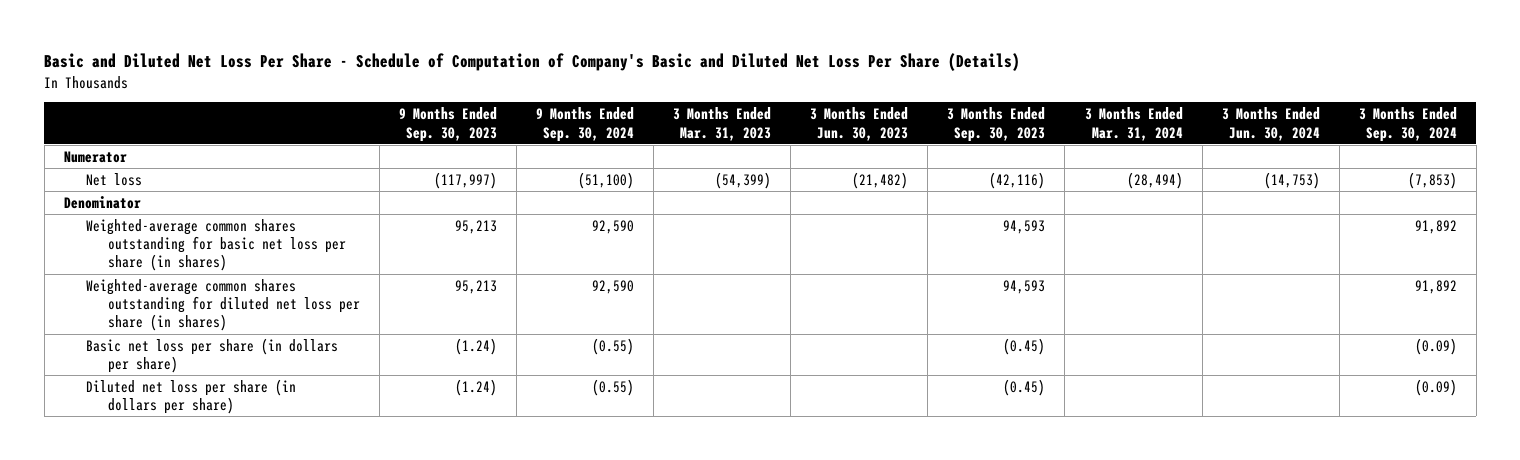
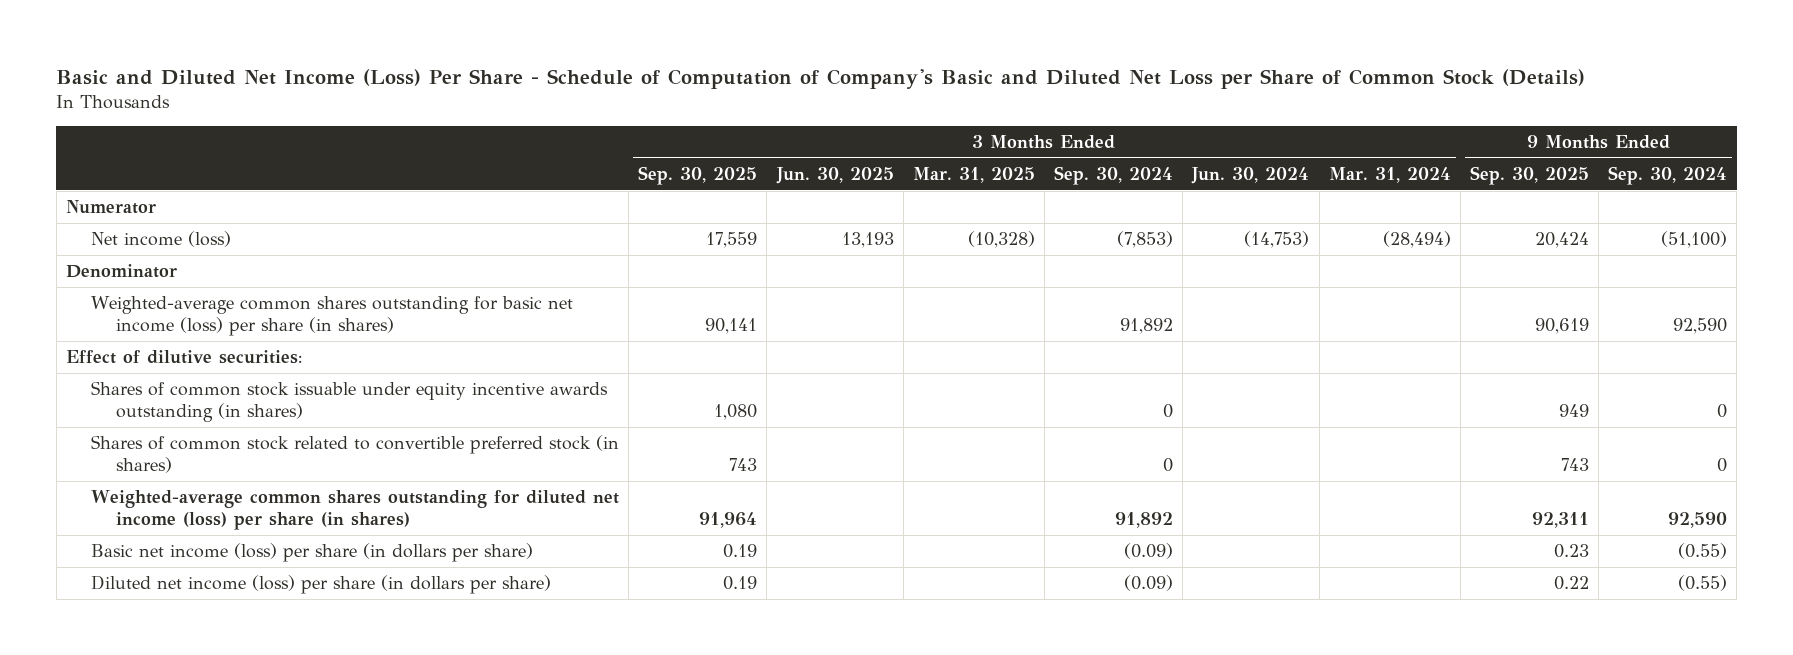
[44,53,1021,72] Basic and Diluted Net Loss Per Share - Schedule of Computation of Company's Basic and Diluted Net Loss Per Share (Details) -> [56,69,1586,90] Basic and Diluted Net Income (Loss) Per Share - Schedule of Computation of Company's Basic and Diluted Net Loss per Share of Common Stock (Details)
[398,107,497,142] 9 Months Ended Sep. 30, 2023 -> none
[673,107,772,141] 3 Months Ended Mar. 31, 2023 -> none
[810,107,909,141] 3 Months Ended Jun. 30, 2023 -> none
[947,107,1046,142] 3 Months Ended Sep. 30, 2023 -> none
none -> [638,165,758,185] Sep. 30, 2025
none -> [775,166,894,184] Jun. 30, 2025
none -> [912,166,1035,183] Mar. 31, 2025
none -> [1470,165,1590,185] Sep. 30, 2025
[85,172,142,186] Net loss -> [90,231,231,248] Net income (loss)
[85,218,346,272] Weighted-average common shares outstanding for basic net loss per share (in shares) -> [90,296,573,336] Weighted-average common shares outstanding for basic net income (loss) per share (in shares)
none -> [66,350,303,365] Effect of dilutive securities:
none -> [90,381,608,422] Shares of common stock issuable under equity incentive awards outstanding (in shares)
none -> [90,435,619,473] Shares of common stock related to convertible preferred stock (in shares)
[85,278,360,332] Weighted-average common shares outstanding for diluted net loss per share (in shares) -> [90,490,619,530] Weighted-average common shares outstanding for diluted net income (loss) per share (in shares)
[85,337,338,374] Basic net loss per share (in dollars per share) -> [90,543,533,563] Basic net income (loss) per share (in dollars per share)
[85,378,296,415] Diluted net loss per share (in dollars per share) -> [90,575,551,595] Diluted net income (loss) per share (in dollars per share)

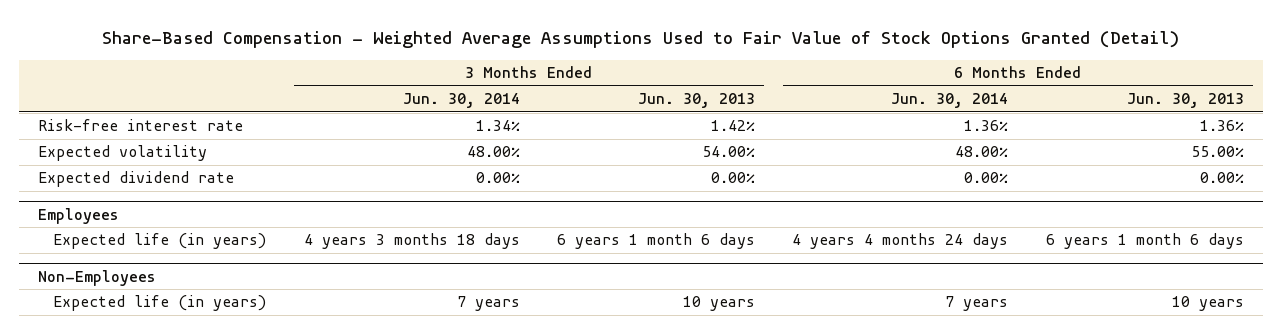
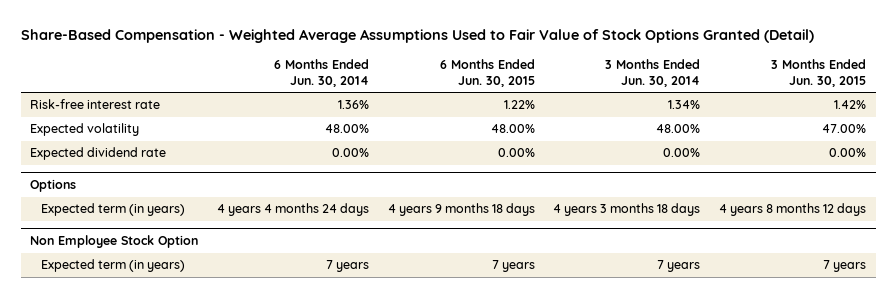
[637,93,755,109] Jun. 30, 2013 -> none
[1126,93,1244,109] Jun. 30, 2013 -> none
none -> [439,59,535,87] 6 Months Ended Jun. 30, 2015
none -> [771,59,867,87] 3 Months Ended Jun. 30, 2015
[38,207,120,224] Employees -> none
[38,269,157,286] Non-Employees -> none
none -> [29,179,76,193] Options
[53,233,267,250] Expected life (in years) -> [41,203,186,217] Expected term (in years)
none -> [29,235,198,249] Non Employee Stock Option
[53,295,267,312] Expected life (in years) -> [41,259,186,273] Expected term (in years)

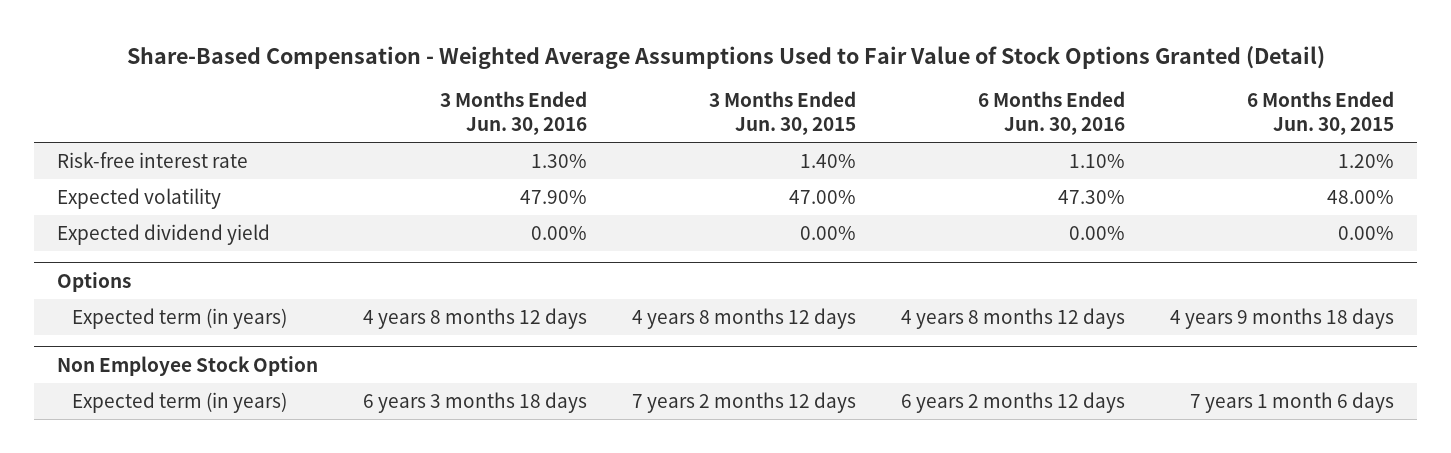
[273,59,369,87] 6 Months Ended Jun. 30, 2014 -> none
[605,59,701,87] 3 Months Ended Jun. 30, 2014 -> none
none -> [439,91,587,135] 3 Months Ended Jun. 30, 2016
none -> [978,91,1126,135] 6 Months Ended Jun. 30, 2016
[503,100,535,110] 1.22% -> [1338,154,1395,169] 1.20%
[834,100,867,110] 1.42% -> [800,154,857,169] 1.40%
[29,147,166,161] Expected dividend rate -> [56,224,270,246] Expected dividend yield
[491,260,535,273] 7 years -> [1190,392,1395,414] 7 years 1 month 6 days
[823,260,867,273] 7 years -> [632,392,857,414] 7 years 2 months 12 days

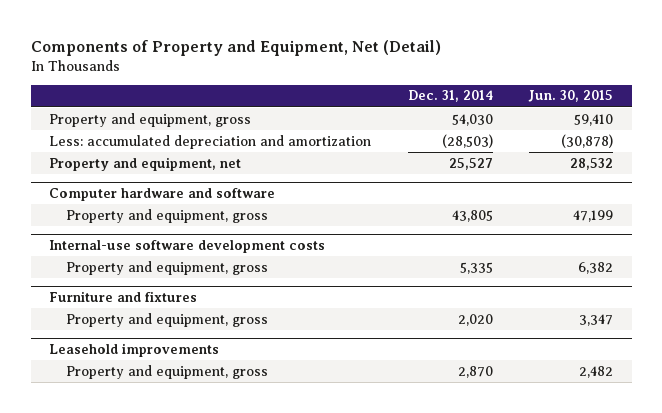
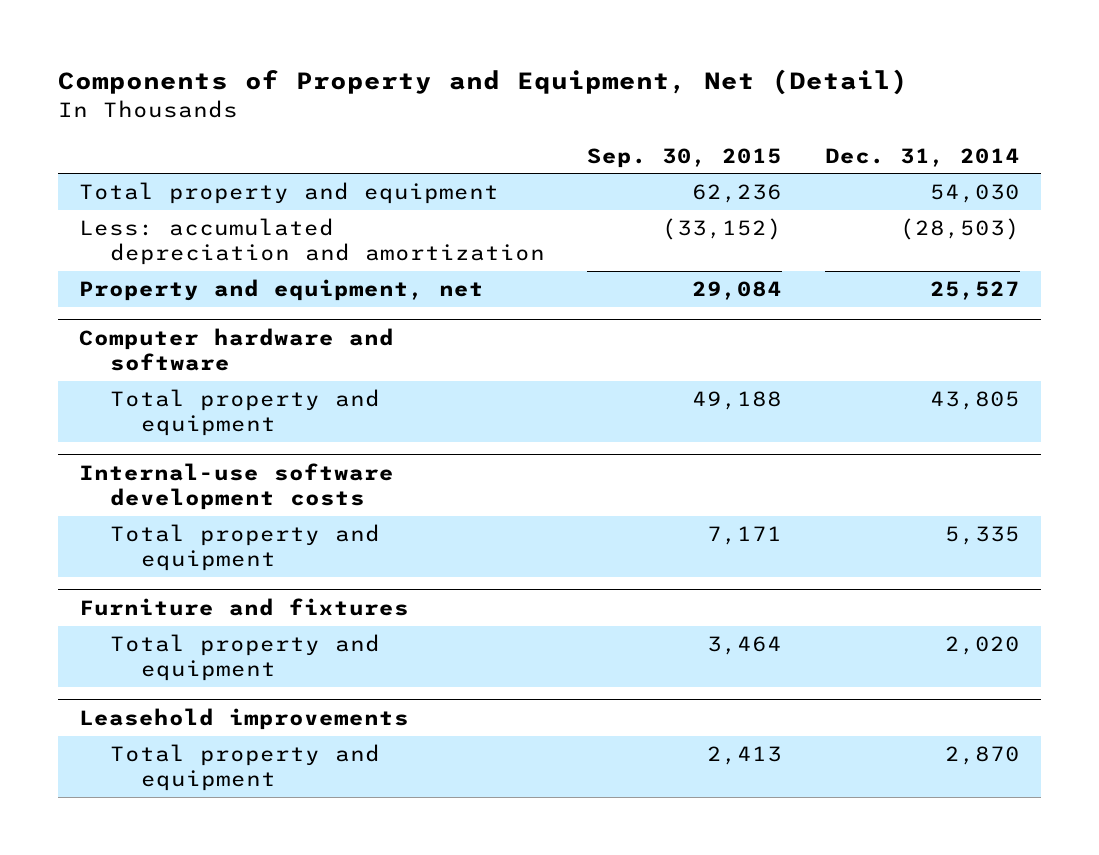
[528,90,614,103] Jun. 30, 2015 -> none
none -> [587,147,783,168] Sep. 30, 2015
[49,112,252,127] Property and equipment, gross -> [78,182,499,205] Total property and equipment
[66,208,269,223] Property and equipment, gross -> [109,389,380,437] Total property and equipment
[66,260,269,275] Property and equipment, gross -> [109,524,380,572] Total property and equipment
[66,312,269,327] Property and equipment, gross -> [109,634,380,682] Total property and equipment
[66,364,269,379] Property and equipment, gross -> [109,744,380,792] Total property and equipment

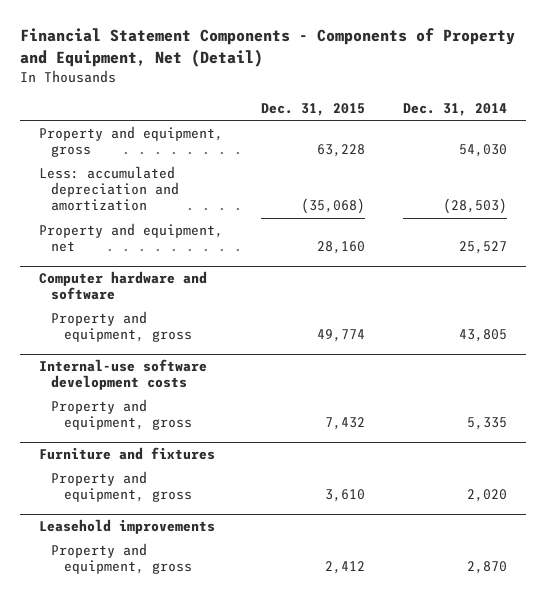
[57,69,908,96] Components of Property and Equipment, Net (Detail) -> [19,28,515,67] Financial Statement Components - Components of Property and Equipment, Net (Detail)
[587,147,783,168] Sep. 30, 2015 -> none
none -> [261,102,366,116] Dec. 31, 2015
[78,182,499,205] Total property and equipment -> [38,126,223,158] Property and equipment, gross
[109,389,380,437] Total property and equipment -> [51,311,192,343] Property and equipment, gross
[109,524,380,572] Total property and equipment -> [51,399,192,431] Property and equipment, gross
[109,634,380,682] Total property and equipment -> [51,471,192,503] Property and equipment, gross
[109,744,380,792] Total property and equipment -> [51,543,192,575] Property and equipment, gross

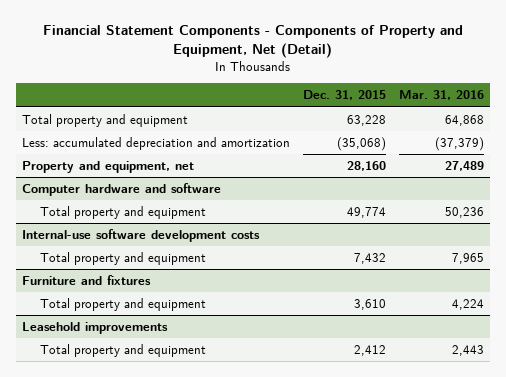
[403,102,508,116] Dec. 31, 2014 -> none
none -> [398,90,484,101] Mar. 31, 2016
[38,126,223,158] Property and equipment, gross -> [22,113,189,127] Total property and equipment
[51,311,192,343] Property and equipment, gross -> [40,205,207,219] Total property and equipment
[51,399,192,431] Property and equipment, gross -> [40,251,207,265] Total property and equipment
[51,471,192,503] Property and equipment, gross -> [40,297,207,311] Total property and equipment
[51,543,192,575] Property and equipment, gross -> [40,343,207,357] Total property and equipment

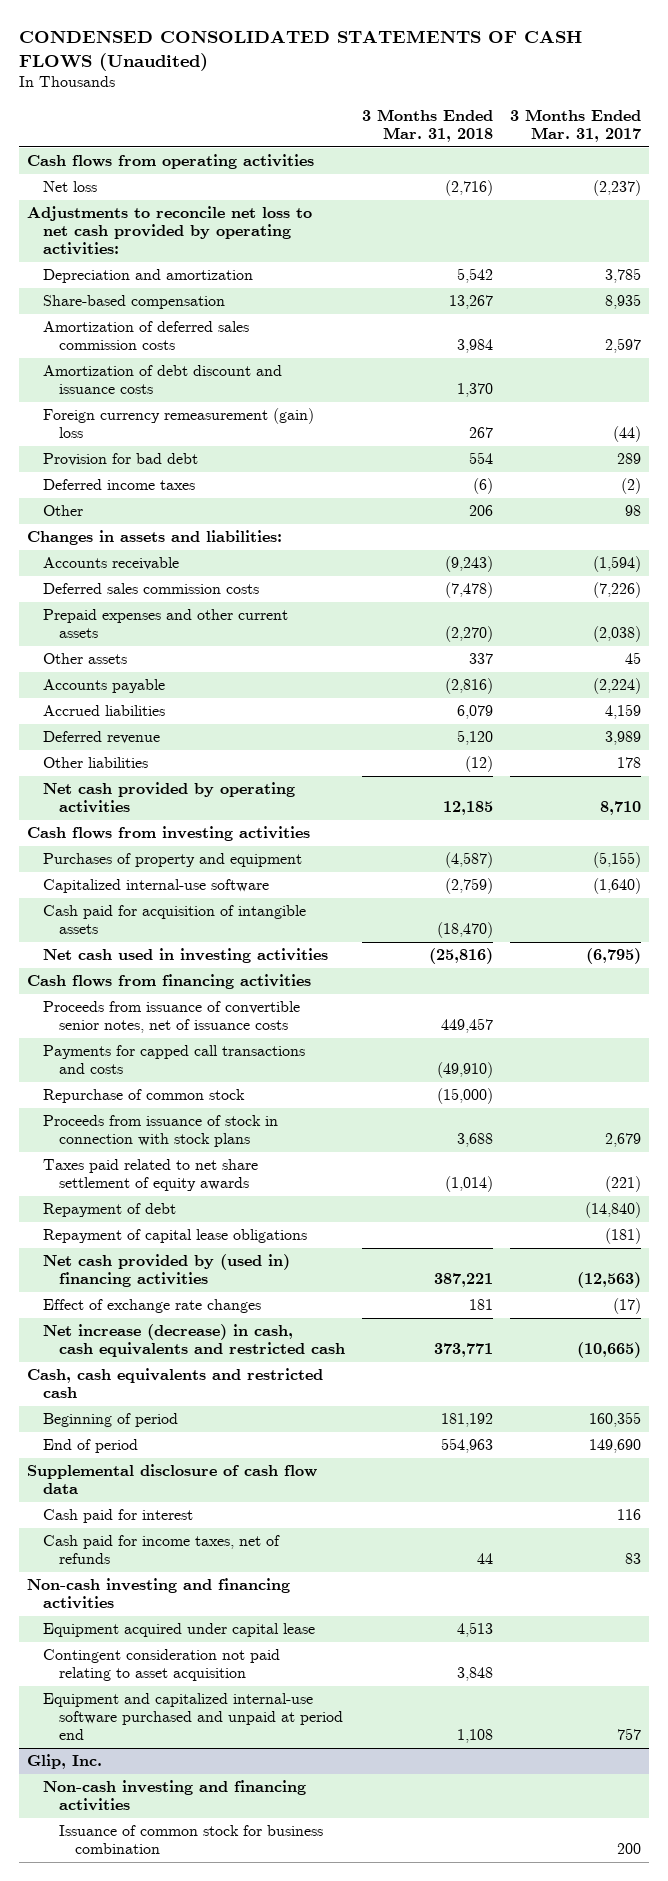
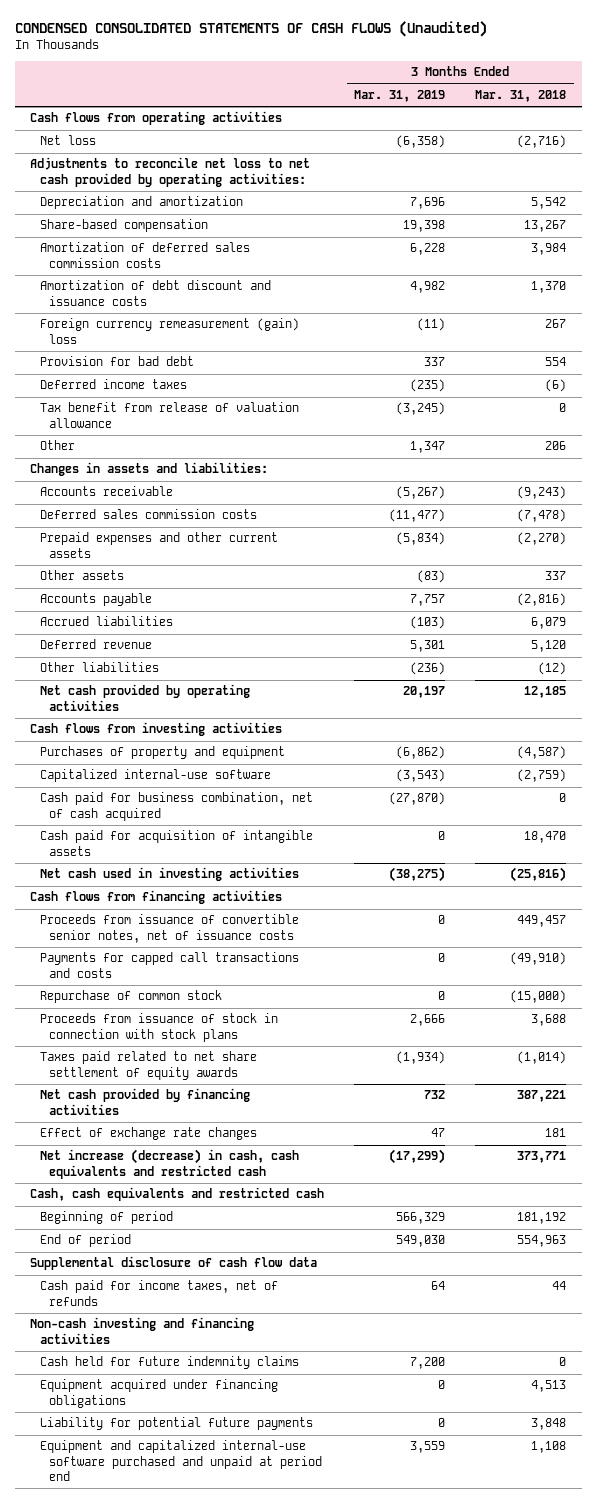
[509,109,641,143] 3 Months Ended Mar. 31, 2017 -> none
none -> [354,89,446,102] Mar. 31, 2019
none -> [39,402,299,428] Tax benefit from release of valuation allowance
none -> [39,792,313,821] Cash paid for business combination, net of cash acquired
[437,922,494,939] (18,470) -> [524,831,567,844] 18,470
[43,1203,177,1218] Repayment of debt -> none
[43,1229,308,1244] Repayment of capital lease obligations -> none
[43,1254,291,1288] Net cash provided by (used in) financing activities -> [39,1088,250,1115] Net cash provided by financing activities
[43,1509,194,1524] Cash paid for interest -> none
none -> [39,1356,299,1370] Cash held for future indemnity claims
[43,1623,316,1638] Equipment acquired under capital lease -> [39,1379,278,1408] Equipment acquired under financing obligations
[43,1649,281,1682] Contingent consideration not paid relating to asset acquisition -> [39,1417,313,1431] Liability for potential future payments
[27,1754,103,1770] Glip, Inc. -> none
[43,1780,307,1812] Non-cash investing and financing activities -> none
[59,1825,324,1855] Issuance of common stock for business combination -> none

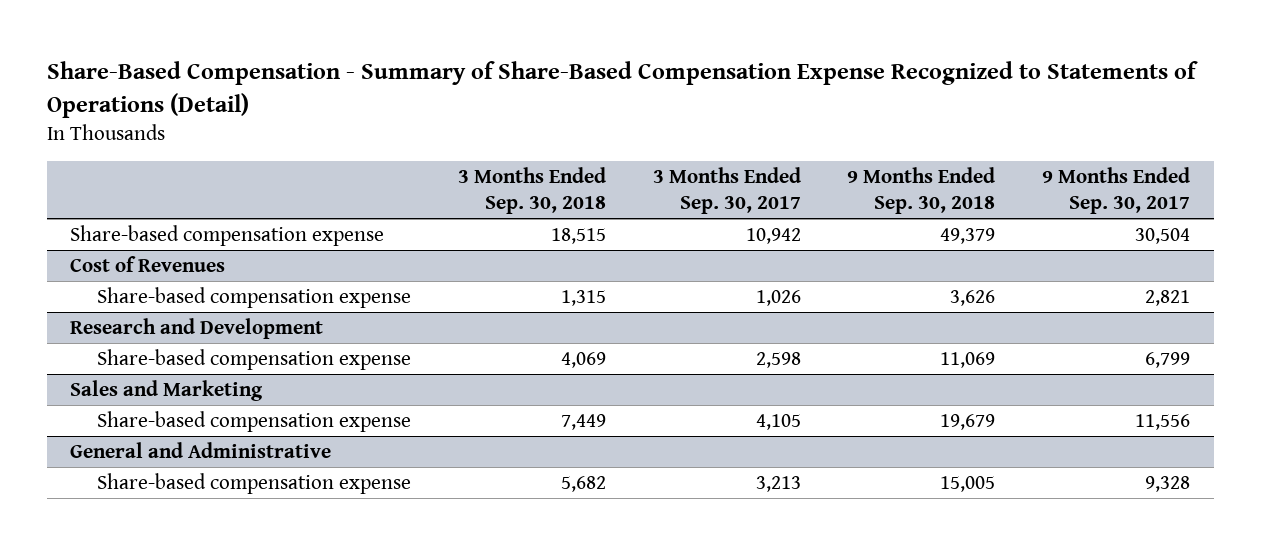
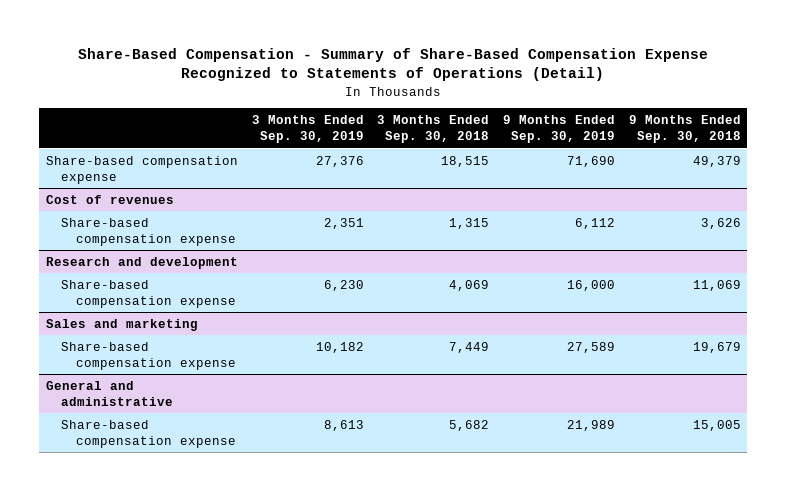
[652,167,801,215] 3 Months Ended Sep. 30, 2017 -> none
[1042,167,1191,215] 9 Months Ended Sep. 30, 2017 -> none
none -> [251,114,364,144] 3 Months Ended Sep. 30, 2019
none -> [502,114,615,144] 9 Months Ended Sep. 30, 2019
[70,256,226,273] Cost of Revenues -> [45,194,174,204] Cost of revenues
[70,318,324,340] Research and Development -> [45,256,238,269] Research and development
[70,380,264,402] Sales and Marketing -> [45,318,198,331] Sales and marketing
[70,442,332,459] General and Administrative -> [45,380,174,406] General and administrative

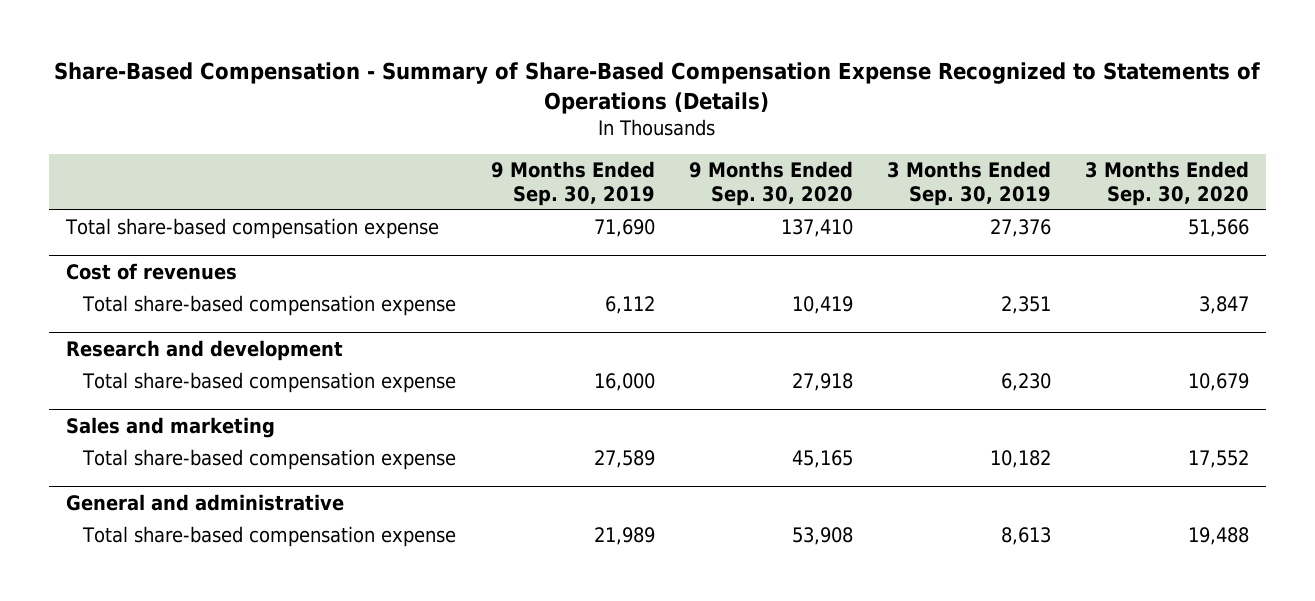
[78,47,709,82] Share-Based Compensation - Summary of Share-Based Compensation Expense Recognized to Statements of Operations (Detail) -> [54,61,1261,114] Share-Based Compensation - Summary of Share-Based Compensation Expense Recognized to Statements of Operations (Details)
[377,114,490,144] 3 Months Ended Sep. 30, 2018 -> none
[628,114,741,144] 9 Months Ended Sep. 30, 2018 -> none
none -> [688,161,853,206] 9 Months Ended Sep. 30, 2020
none -> [1084,161,1249,206] 3 Months Ended Sep. 30, 2020
[45,155,238,184] Share-based compensation expense -> [64,218,439,240] Total share-based compensation expense
[61,217,237,246] Share-based compensation expense -> [82,295,457,317] Total share-based compensation expense
[61,279,237,308] Share-based compensation expense -> [82,372,457,394] Total share-based compensation expense
[61,341,237,370] Share-based compensation expense -> [82,449,457,471] Total share-based compensation expense
[61,419,237,448] Share-based compensation expense -> [82,526,457,548] Total share-based compensation expense

